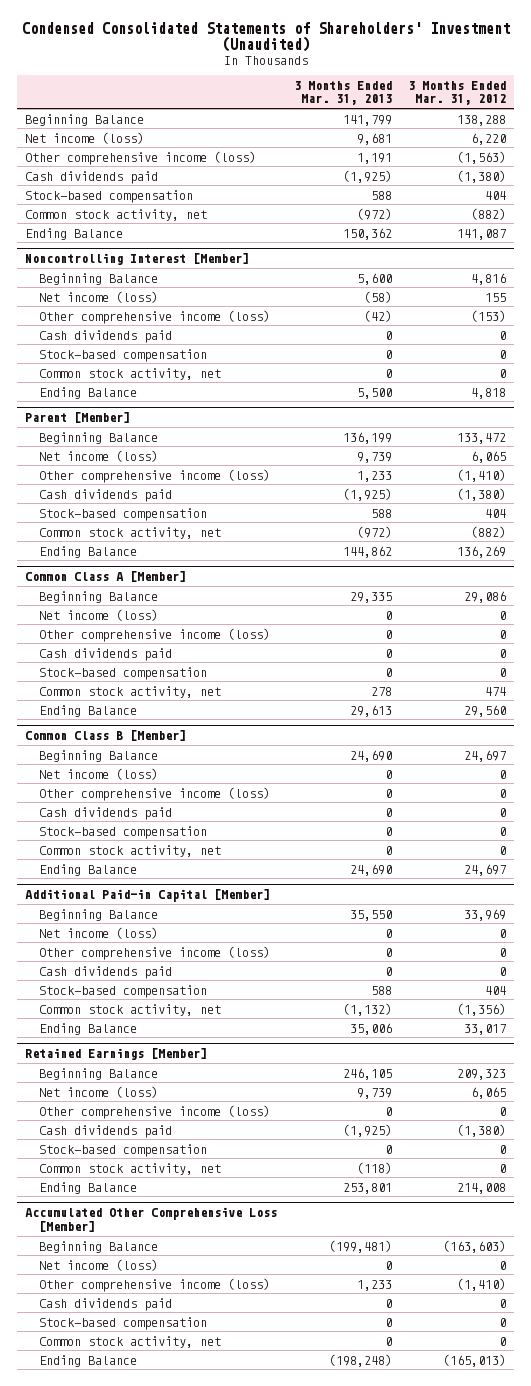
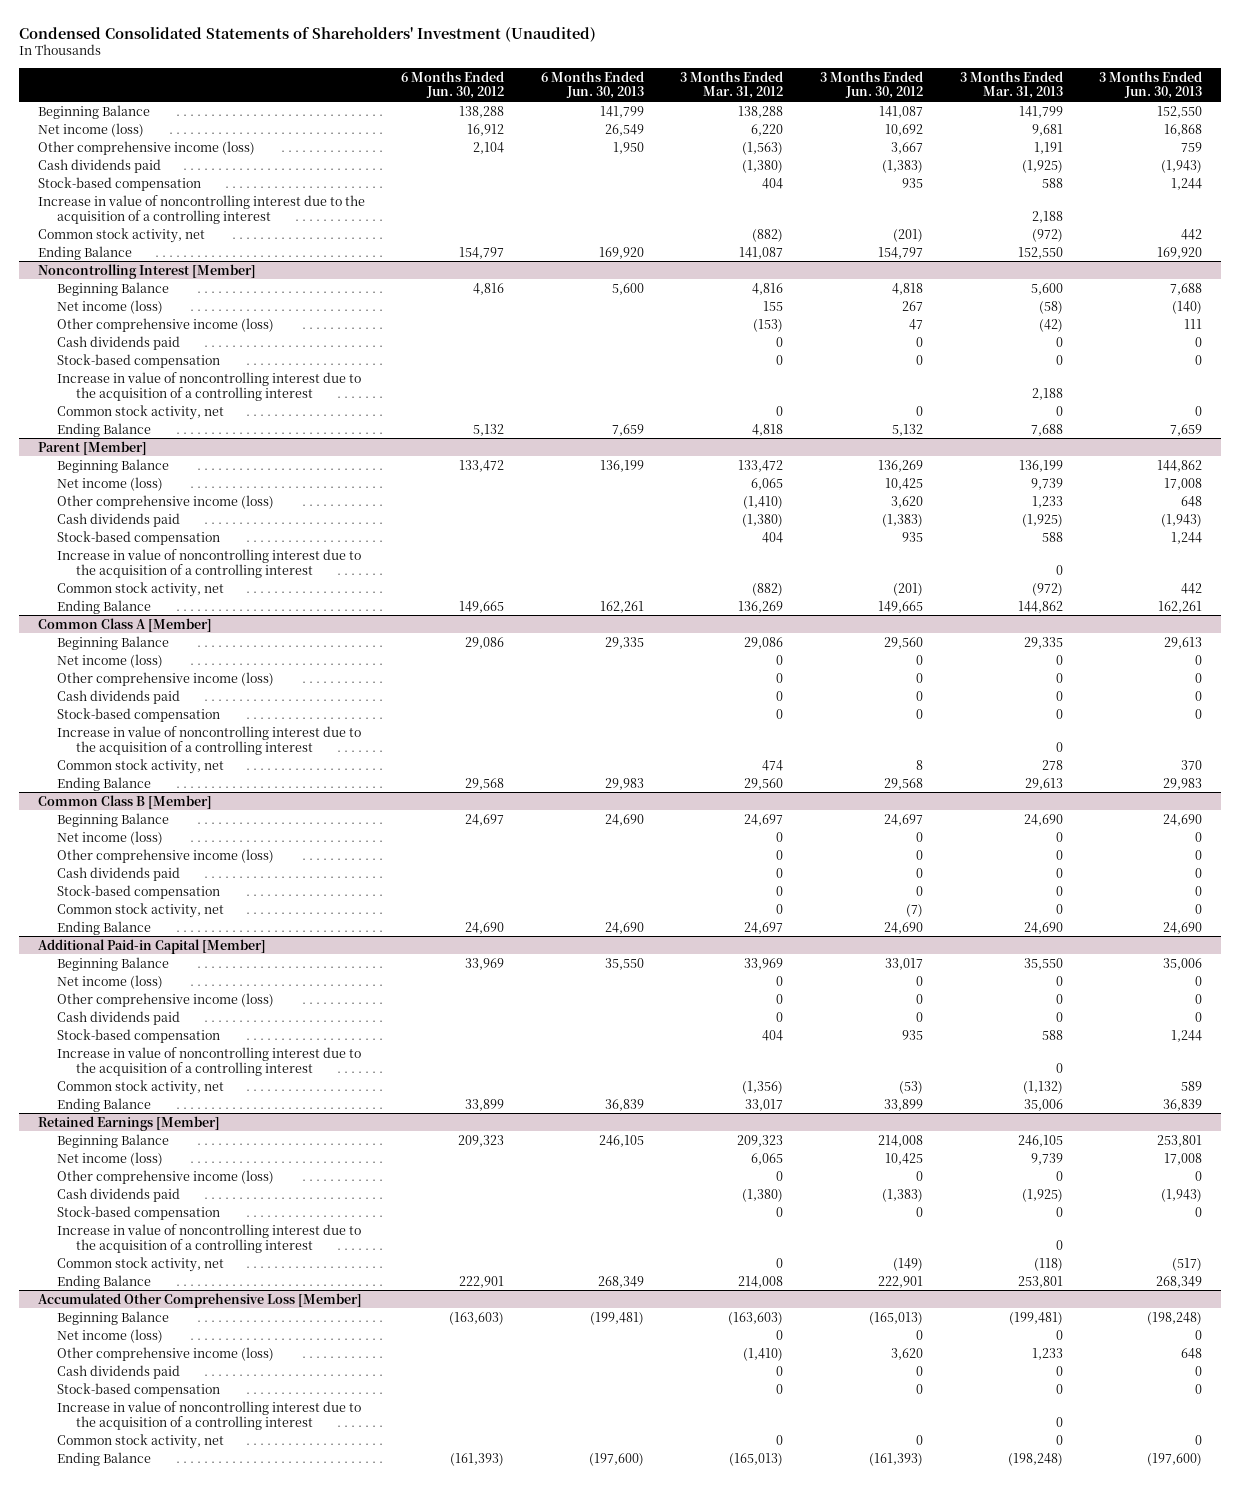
none -> [401,70,505,100] 6 Months Ended Jun. 30, 2012
none -> [540,70,644,100] 6 Months Ended Jun. 30, 2013
none -> [820,70,924,100] 3 Months Ended Jun. 30, 2012
none -> [1099,70,1203,100] 3 Months Ended Jun. 30, 2013
none -> [37,194,365,224] Increase in value of noncontrolling interest due to the acquisition of a controlling interest
[342,227,392,240] 150,362 -> [1017,246,1063,259] 152,550
none -> [56,371,361,401] Increase in value of noncontrolling interest due to the acquisition of a controlling interest
[356,387,392,399] 5,500 -> [1030,423,1063,436] 7,688
none -> [56,548,361,578] Increase in value of noncontrolling interest due to the acquisition of a controlling interest
none -> [56,725,361,755] Increase in value of noncontrolling interest due to the acquisition of a controlling interest
none -> [56,1046,361,1076] Increase in value of noncontrolling interest due to the acquisition of a controlling interest
none -> [56,1223,361,1253] Increase in value of noncontrolling interest due to the acquisition of a controlling interest
none -> [56,1400,361,1430] Increase in value of noncontrolling interest due to the acquisition of a controlling interest

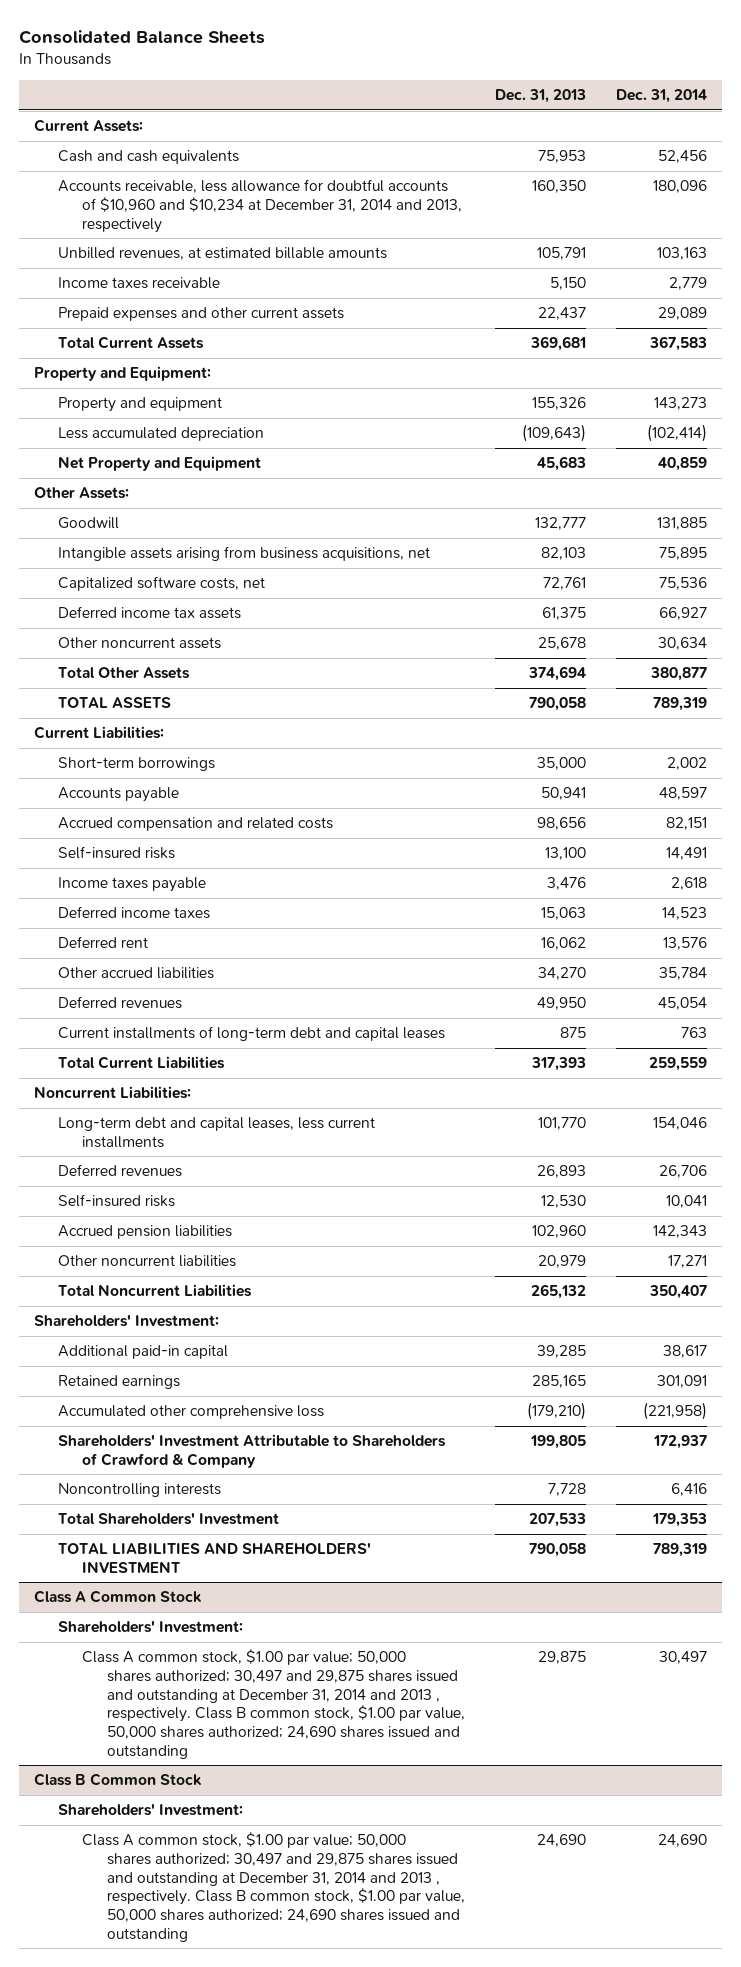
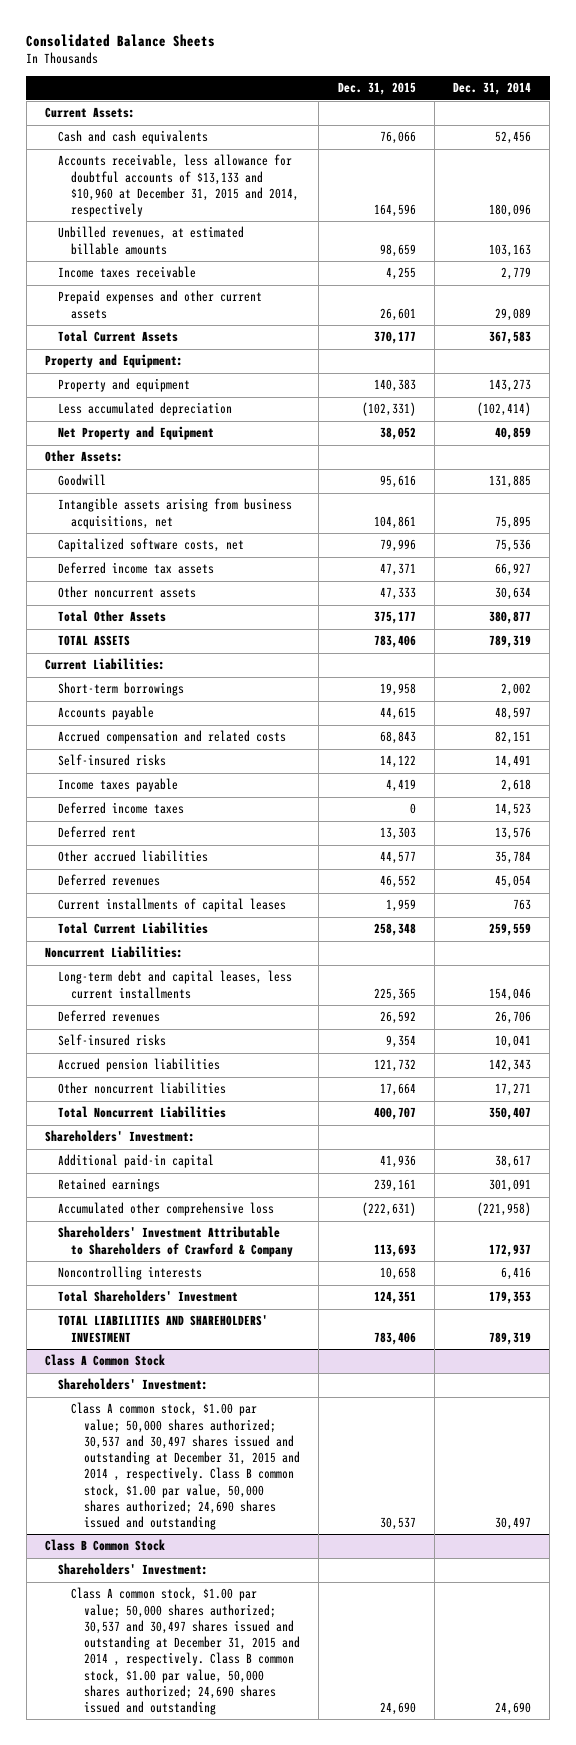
[494,89,586,104] Dec. 31, 2013 -> none
none -> [337,82,416,96] Dec. 31, 2015
[58,179,463,233] Accounts receivable, less allowance for doubtful accounts of $10,960 and $10,234 at December 31, 2014 and 2013, respectively -> [57,154,299,218] Accounts receivable, less allowance for doubtful accounts of $13,133 and $10,960 at December 31, 2015 and 2014, respectively
[58,1026,446,1042] Current installments of long-term debt and capital leases -> [57,898,286,913] Current installments of capital leases
[82,1649,465,1759] Class A common stock, $1.00 par value; 50,000 shares authorized; 30,497 and 29,875 shares issued and outstanding at December 31, 2014 and 2013 , respectively. Class B common stock, $1.00 par value, 50,000 shares authorized; 24,690 shares issued and outstanding -> [70,1402,301,1531] Class A common stock, $1.00 par value; 50,000 shares authorized; 30,537 and 30,497 shares issued and outstanding at December 31, 2015 and 2014 , respectively. Class B common stock, $1.00 par value, 50,000 shares authorized; 24,690 shares issued and outstanding
[82,1832,465,1942] Class A common stock, $1.00 par value; 50,000 shares authorized; 30,497 and 29,875 shares issued and outstanding at December 31, 2014 and 2013 , respectively. Class B common stock, $1.00 par value, 50,000 shares authorized; 24,690 shares issued and outstanding -> [70,1587,301,1716] Class A common stock, $1.00 par value; 50,000 shares authorized; 30,537 and 30,497 shares issued and outstanding at December 31, 2015 and 2014 , respectively. Class B common stock, $1.00 par value, 50,000 shares authorized; 24,690 shares issued and outstanding

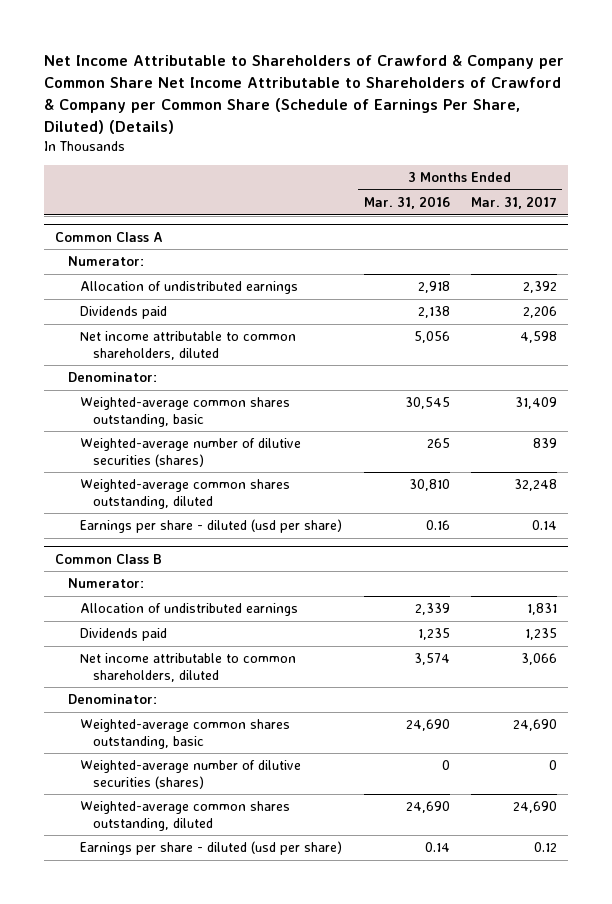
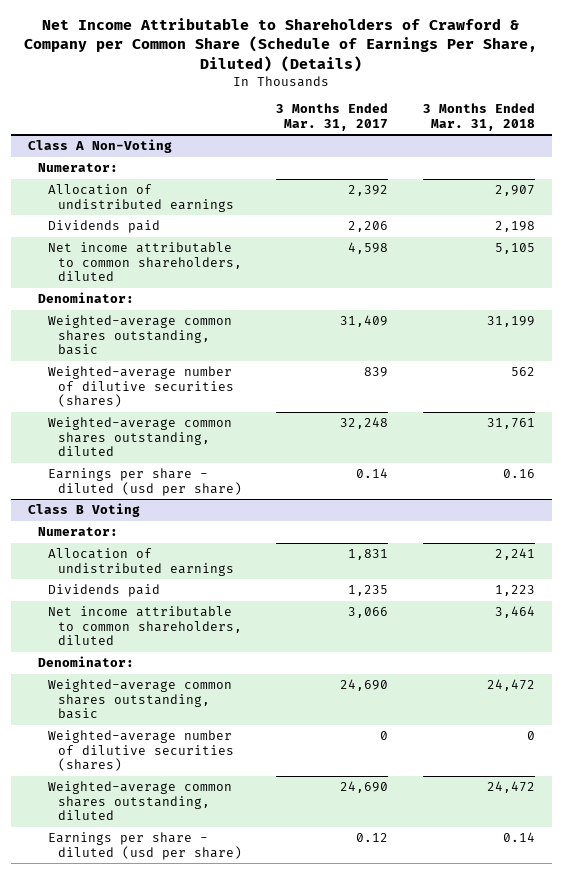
[44,54,565,134] Net Income Attributable to Shareholders of Crawford & Company per Common Share Net Income Attributable to Shareholders of Crawford & Company per Common Share (Schedule of Earnings Per Share, Diluted) (Details) -> [24,17,538,72] Net Income Attributable to Shareholders of Crawford & Company per Common Share (Schedule of Earnings Per Share, Diluted) (Details)
[363,195,450,209] Mar. 31, 2016 -> none
none -> [422,103,535,131] 3 Months Ended Mar. 31, 2018
[55,231,164,242] Common Class A -> [27,139,172,154] Class A Non-Voting
[55,553,163,564] Common Class B -> [27,503,140,518] Class B Voting

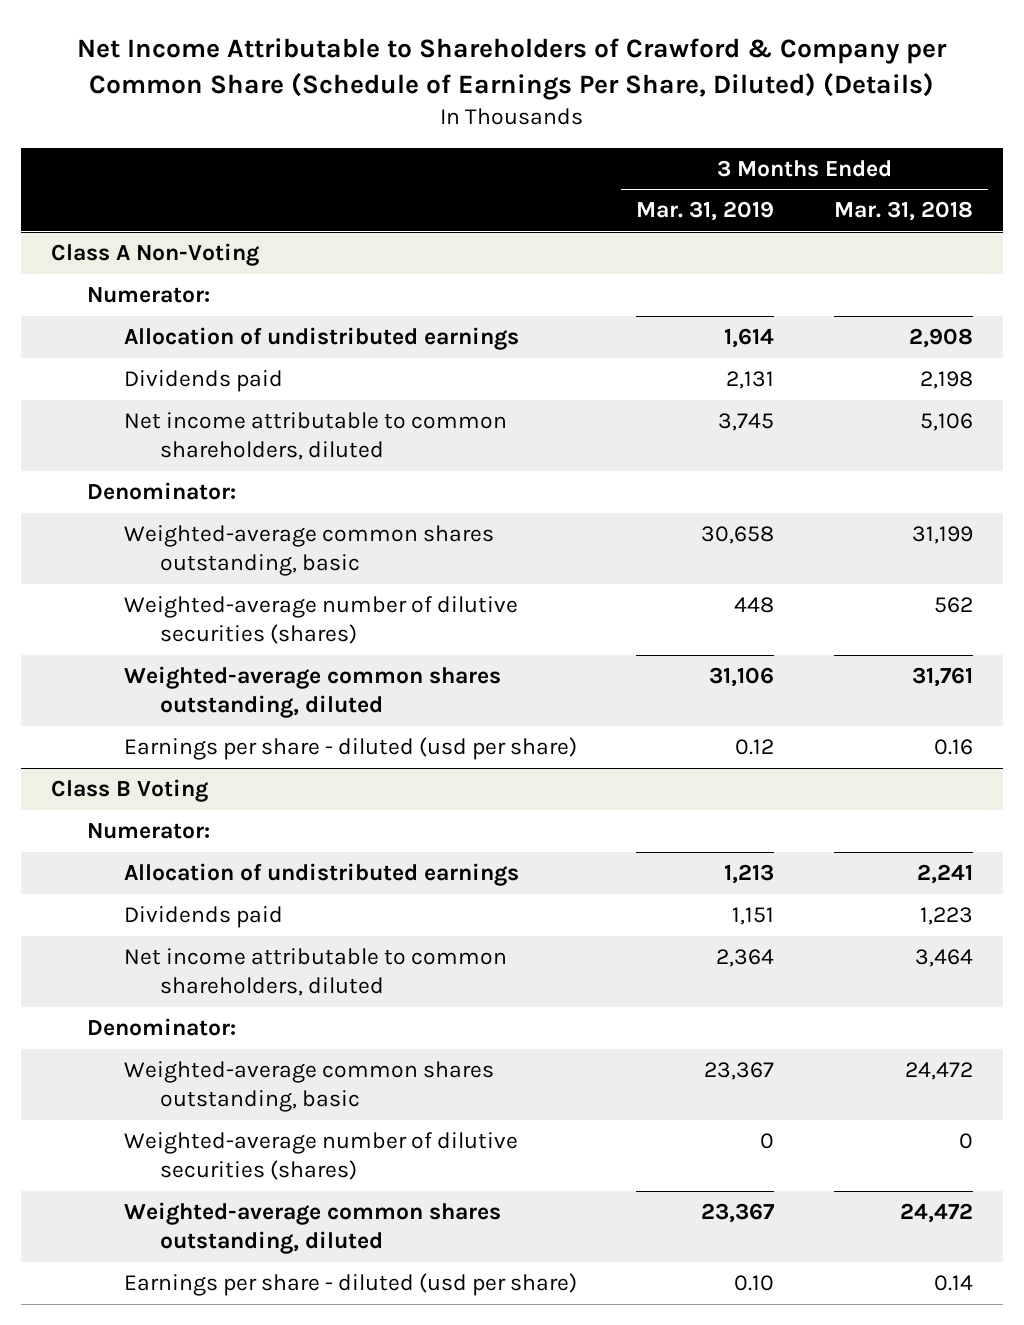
[276,103,389,131] 3 Months Ended Mar. 31, 2017 -> none
none -> [636,201,775,222] Mar. 31, 2019
[494,185,535,197] 2,907 -> [908,328,973,349] 2,908
[494,243,535,255] 5,105 -> [919,413,973,432] 5,106

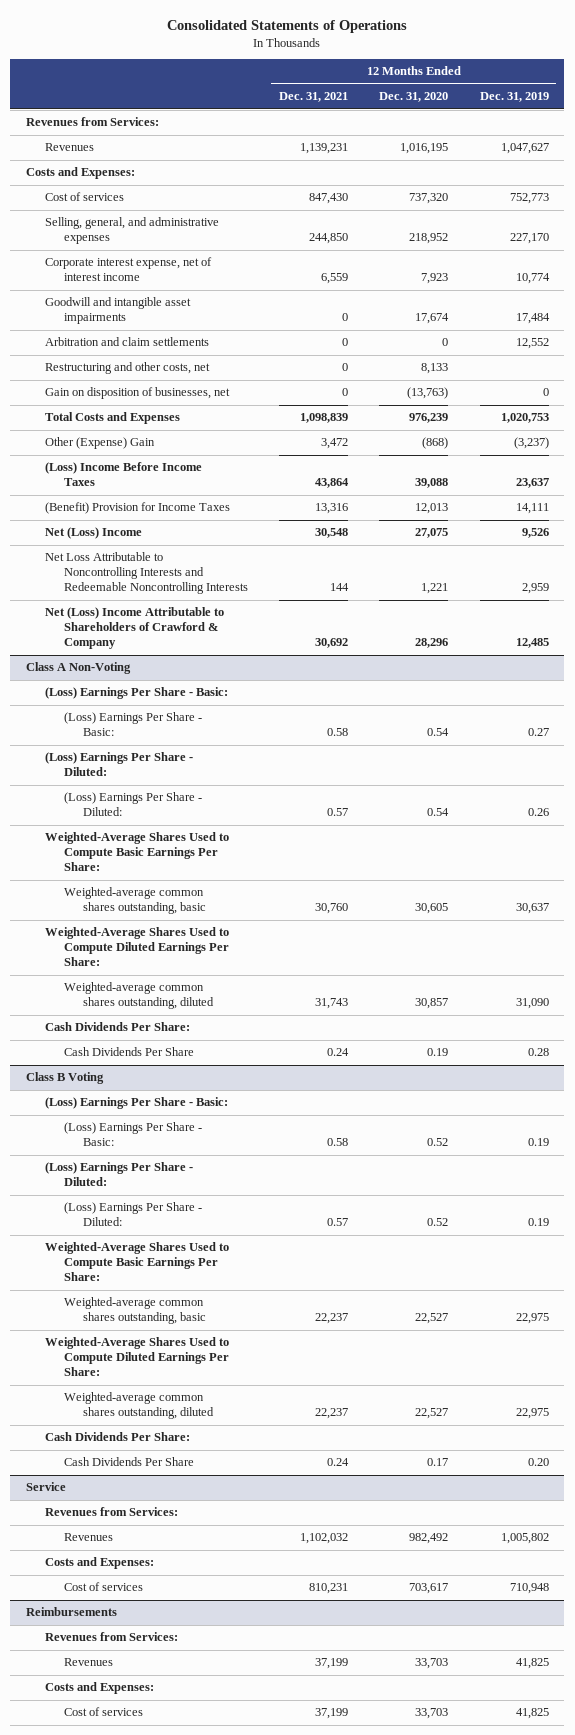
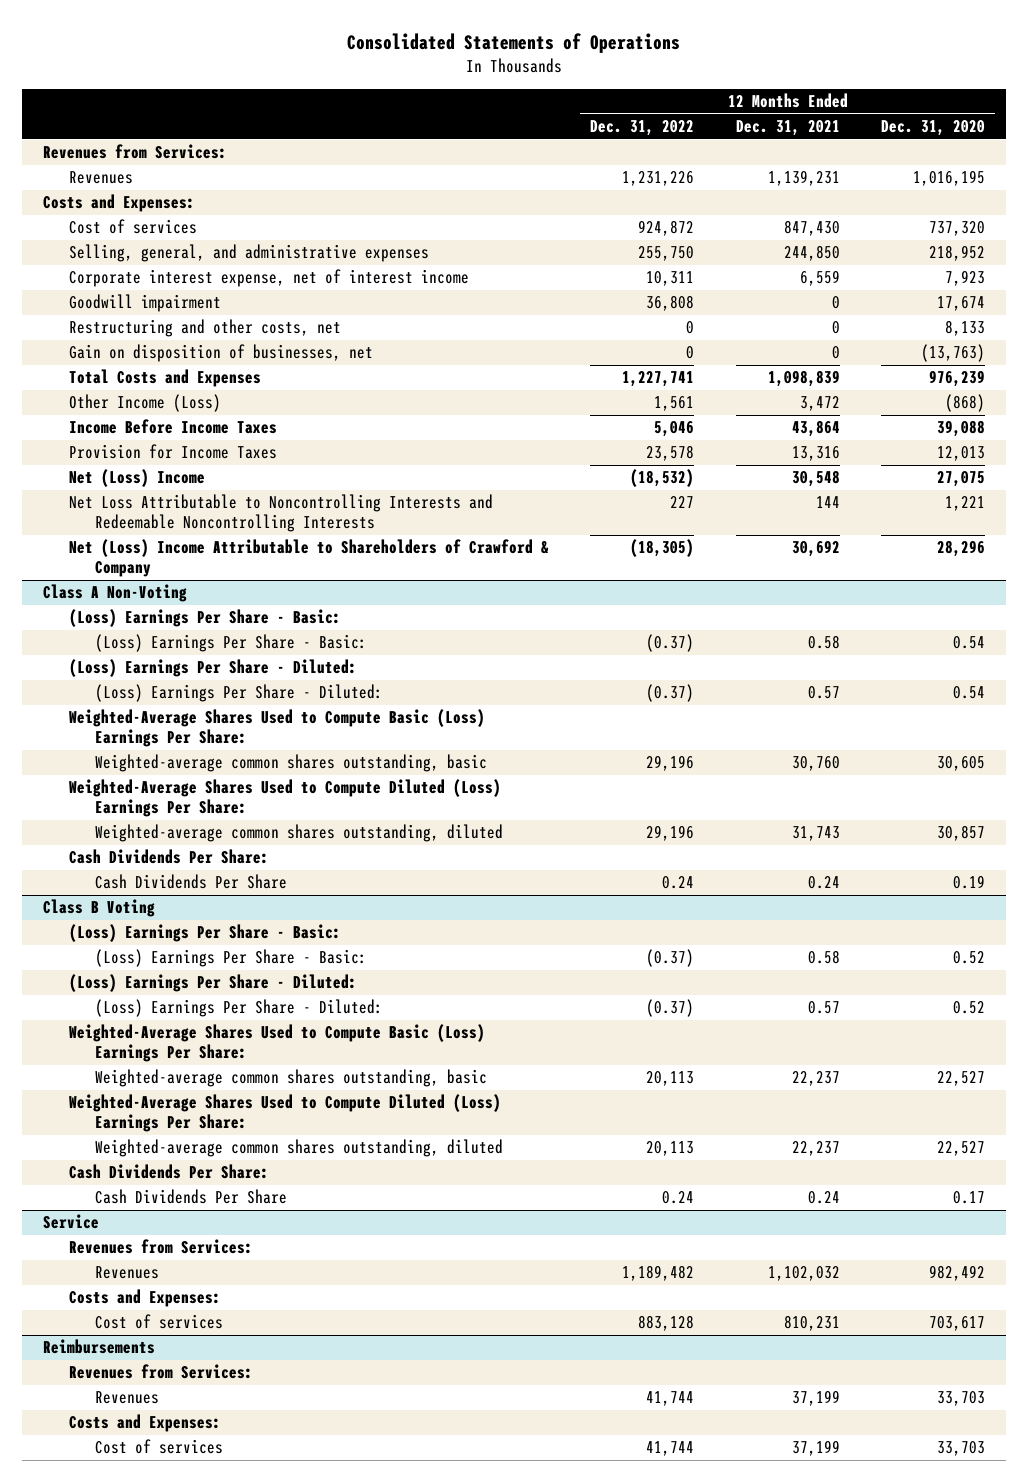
[479,92,549,103] Dec. 31, 2019 -> none
none -> [590,120,695,137] Dec. 31, 2022
[45,337,210,347] Arbitration and claim settlements -> none
[45,297,192,325] Goodwill and intangible asset impairments -> [68,294,221,313] Goodwill impairment
[45,437,156,450] Other (Expense) Gain -> [68,394,221,413] Other Income (Loss)
[45,462,203,487] (Loss) Income Before Income Taxes -> [68,419,277,435] Income Before Income Taxes
[45,502,231,515] (Benefit) Provision for Income Taxes -> [68,444,277,460] Provision for Income Taxes
[45,832,230,872] Weighted-Average Shares Used to Compute Basic Earnings Per Share: -> [68,709,485,748] Weighted-Average Shares Used to Compute Basic (Loss) Earnings Per Share:
[45,927,230,967] Weighted-Average Shares Used to Compute Diluted Earnings Per Share: -> [68,779,501,818] Weighted-Average Shares Used to Compute Diluted (Loss) Earnings Per Share:
[45,1242,230,1282] Weighted-Average Shares Used to Compute Basic Earnings Per Share: -> [68,1024,485,1063] Weighted-Average Shares Used to Compute Basic (Loss) Earnings Per Share:
[45,1337,230,1377] Weighted-Average Shares Used to Compute Diluted Earnings Per Share: -> [68,1094,501,1133] Weighted-Average Shares Used to Compute Diluted (Loss) Earnings Per Share:

